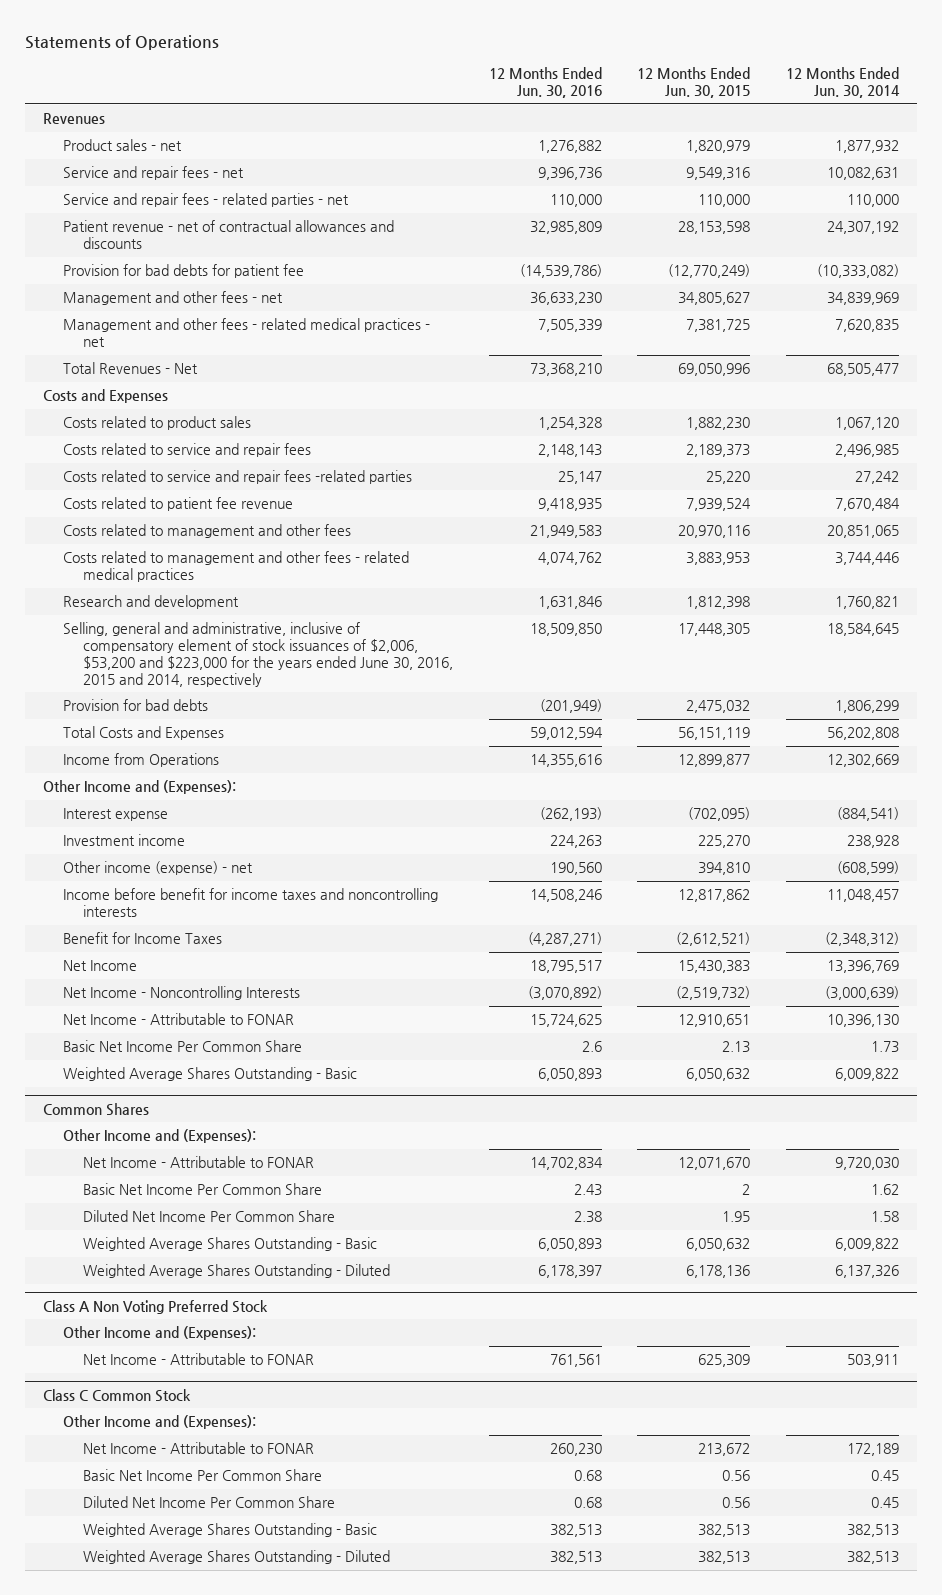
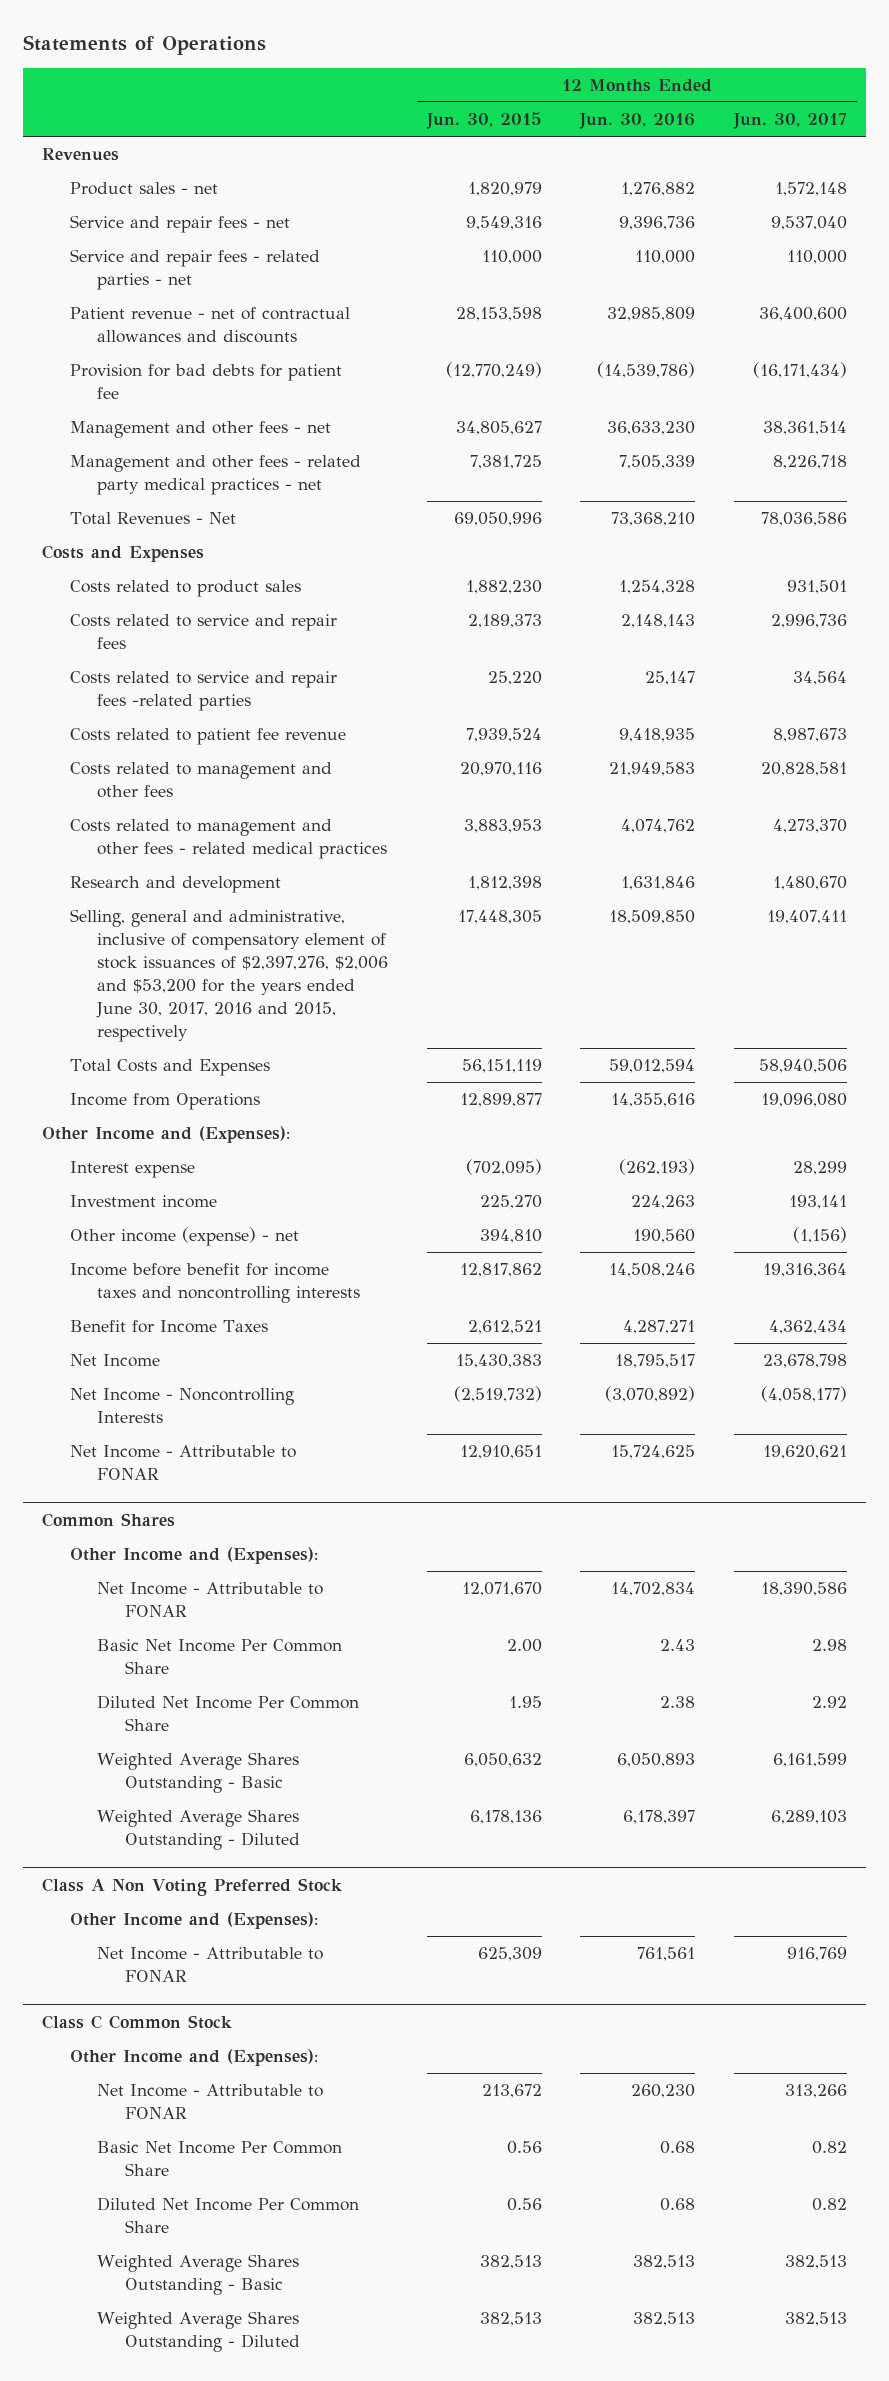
[785,67,900,99] 12 Months Ended Jun. 30, 2014 -> none
none -> [732,113,847,130] Jun. 30, 2017
[63,318,431,347] Management and other fees - related medical practices - net -> [69,455,361,496] Management and other fees - related party medical practices - net
[63,699,209,712] Provision for bad debts -> none
[63,622,454,687] Selling, general and administrative, inclusive of compensatory element of stock issuances of $2,006, $53,200 and $223,000 for the years ended June 30, 2016, 2015 and 2014, respectively -> [69,909,389,1043] Selling, general and administrative, inclusive of compensatory element of stock issuances of $2,397,276, $2,006 and $53,200 for the years ended June 30, 2017, 2016 and 2015, respectively
[527,932,602,947] (4,287,271) -> [623,1320,696,1335] 4,287,271
[676,932,751,947] (2,612,521) -> [467,1320,542,1335] 2,612,521
[63,1040,303,1053] Basic Net Income Per Common Share -> none
[63,1067,358,1082] Weighted Average Shares Outstanding - Basic -> none
[742,1184,751,1196] 2 -> [506,1639,542,1653] 2.00

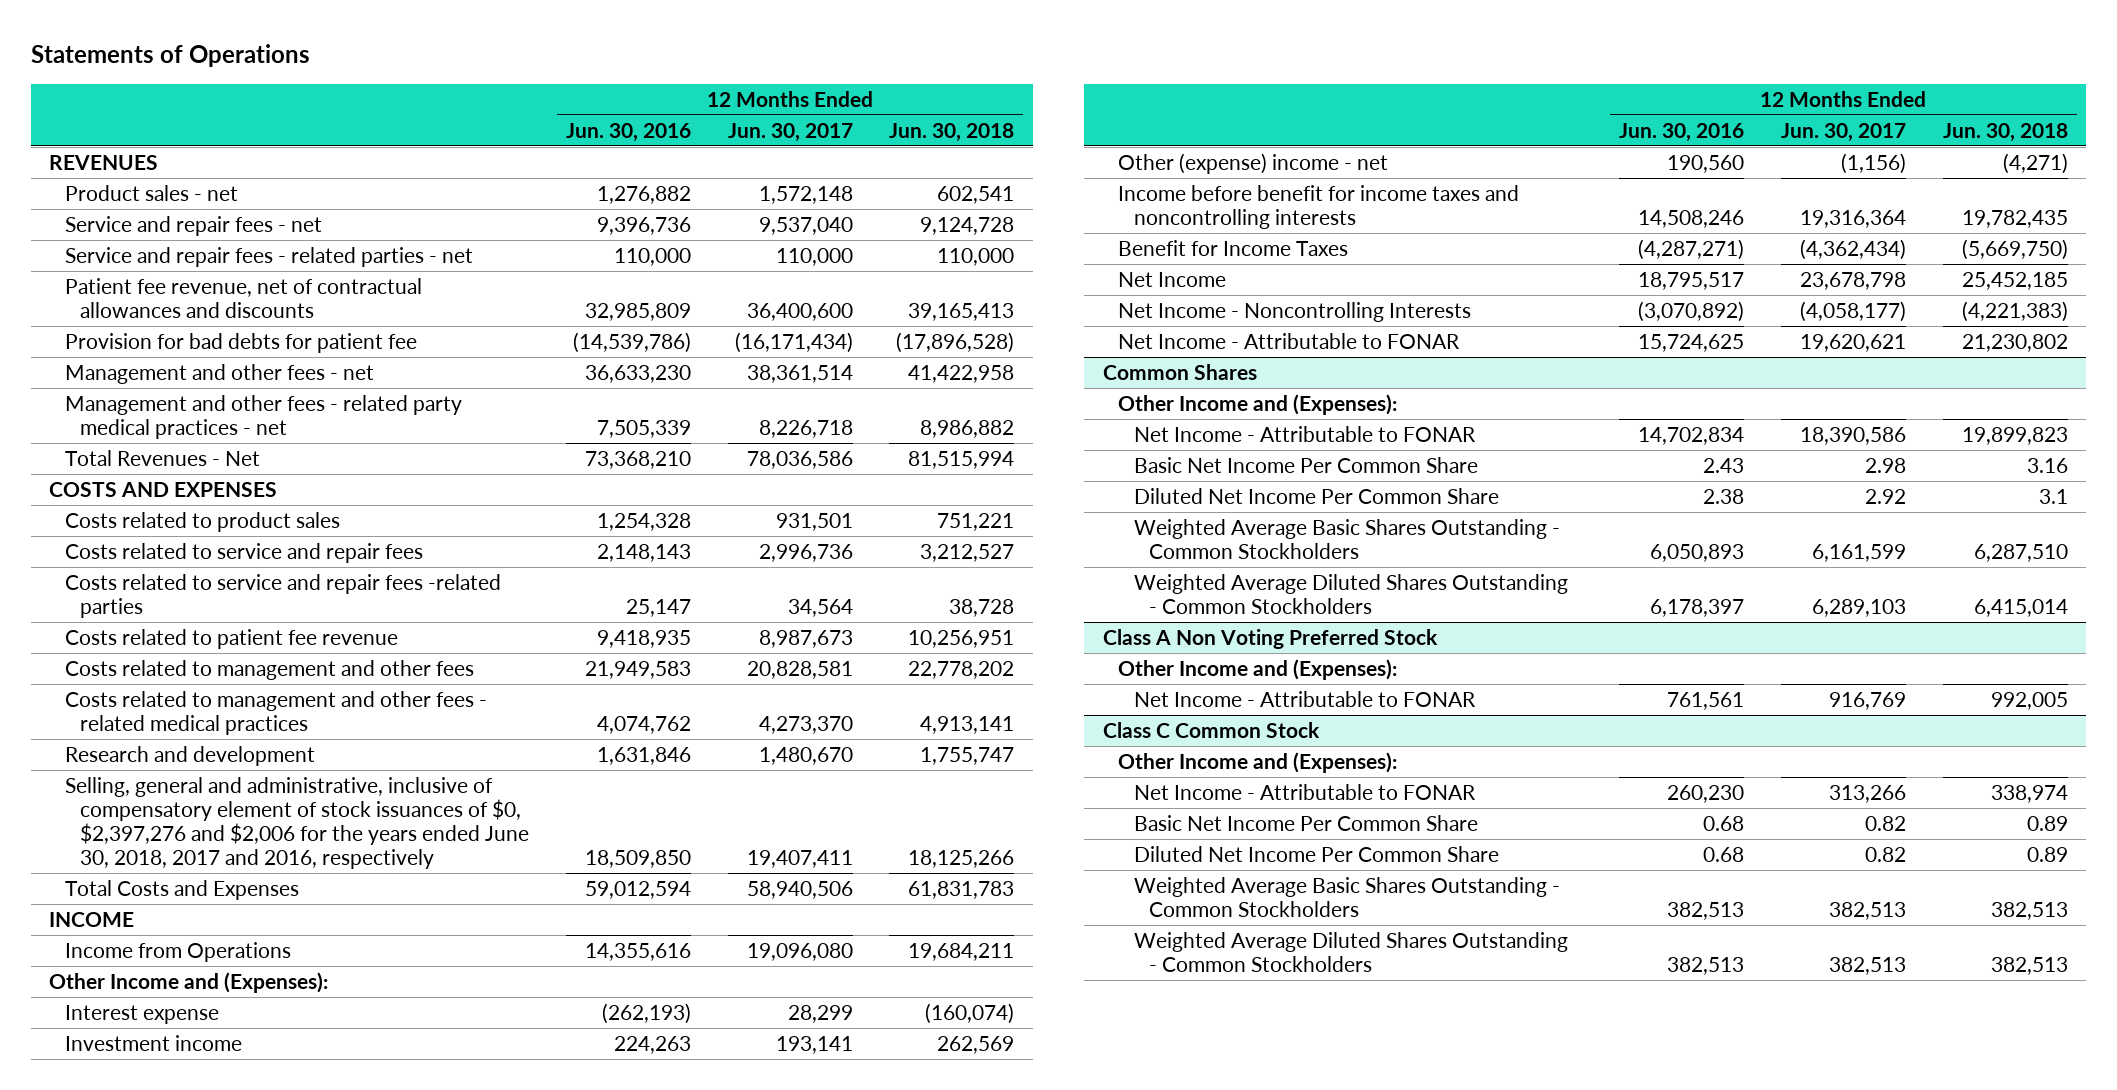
[425,112,542,130] Jun. 30, 2015 -> none
none -> [889,122,1015,142] Jun. 30, 2018
[41,148,119,162] Revenues -> [49,154,159,170] REVENUES
[69,307,350,344] Patient revenue - net of contractual allowances and discounts -> [64,277,422,318] Patient fee revenue, net of contractual allowances and discounts
[41,545,204,563] Costs and Expenses -> [49,481,278,497] COSTS AND EXPENSES
[69,909,389,1043] Selling, general and administrative, inclusive of compensatory element of stock issuances of $2,397,276, $2,006 and $53,200 for the years ended June 30, 2017, 2016 and 2015, respectively -> [64,776,530,869] Selling, general and administrative, inclusive of compensatory element of stock issuances of $0, $2,397,276 and $2,006 for the years ended June 30, 2018, 2017 and 2016, respectively
none -> [49,911,135,927] INCOME
[69,1227,299,1247] Other income (expense) - net -> [1118,152,1389,174] Other (expense) income - net
[623,1320,696,1335] 4,287,271 -> [1638,238,1745,260] (4,287,271)
[768,1320,847,1335] 4,362,434 -> [1799,238,1906,260] (4,362,434)
[97,1752,300,1794] Weighted Average Shares Outstanding - Basic -> [1133,518,1560,559] Weighted Average Basic Shares Outstanding - Common Stockholders
[97,1809,301,1851] Weighted Average Shares Outstanding - Diluted -> [1133,573,1568,614] Weighted Average Diluted Shares Outstanding - Common Stockholders
[97,2254,300,2296] Weighted Average Shares Outstanding - Basic -> [1133,876,1560,917] Weighted Average Basic Shares Outstanding - Common Stockholders
[97,2311,301,2353] Weighted Average Shares Outstanding - Diluted -> [1133,931,1568,972] Weighted Average Diluted Shares Outstanding - Common Stockholders

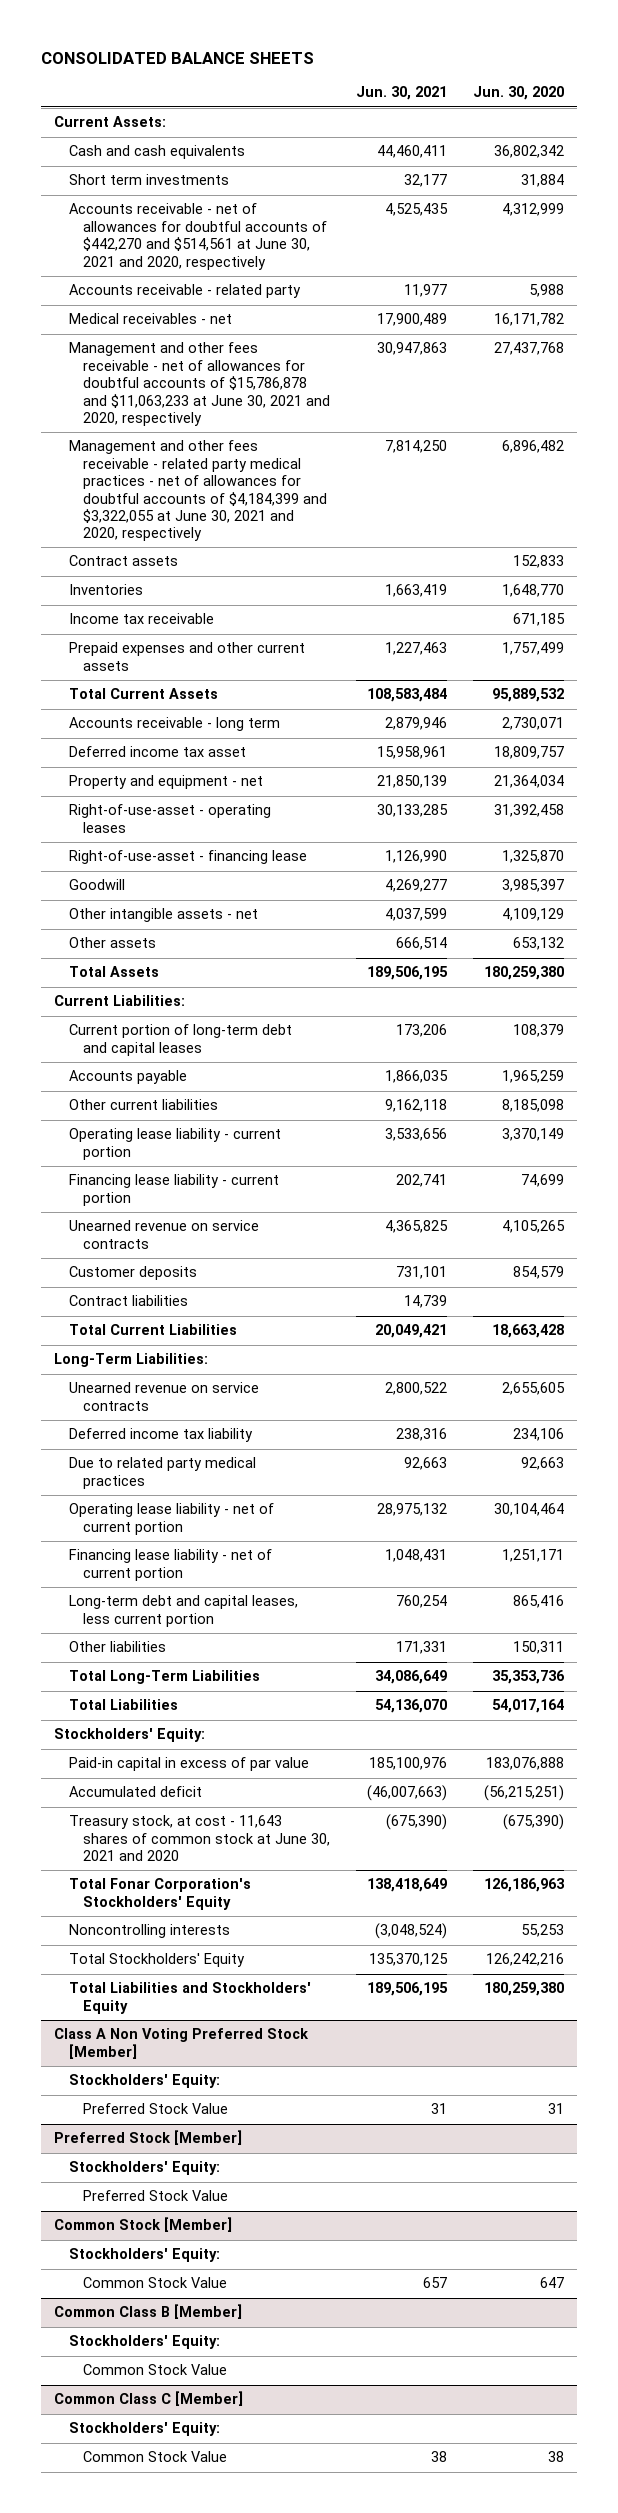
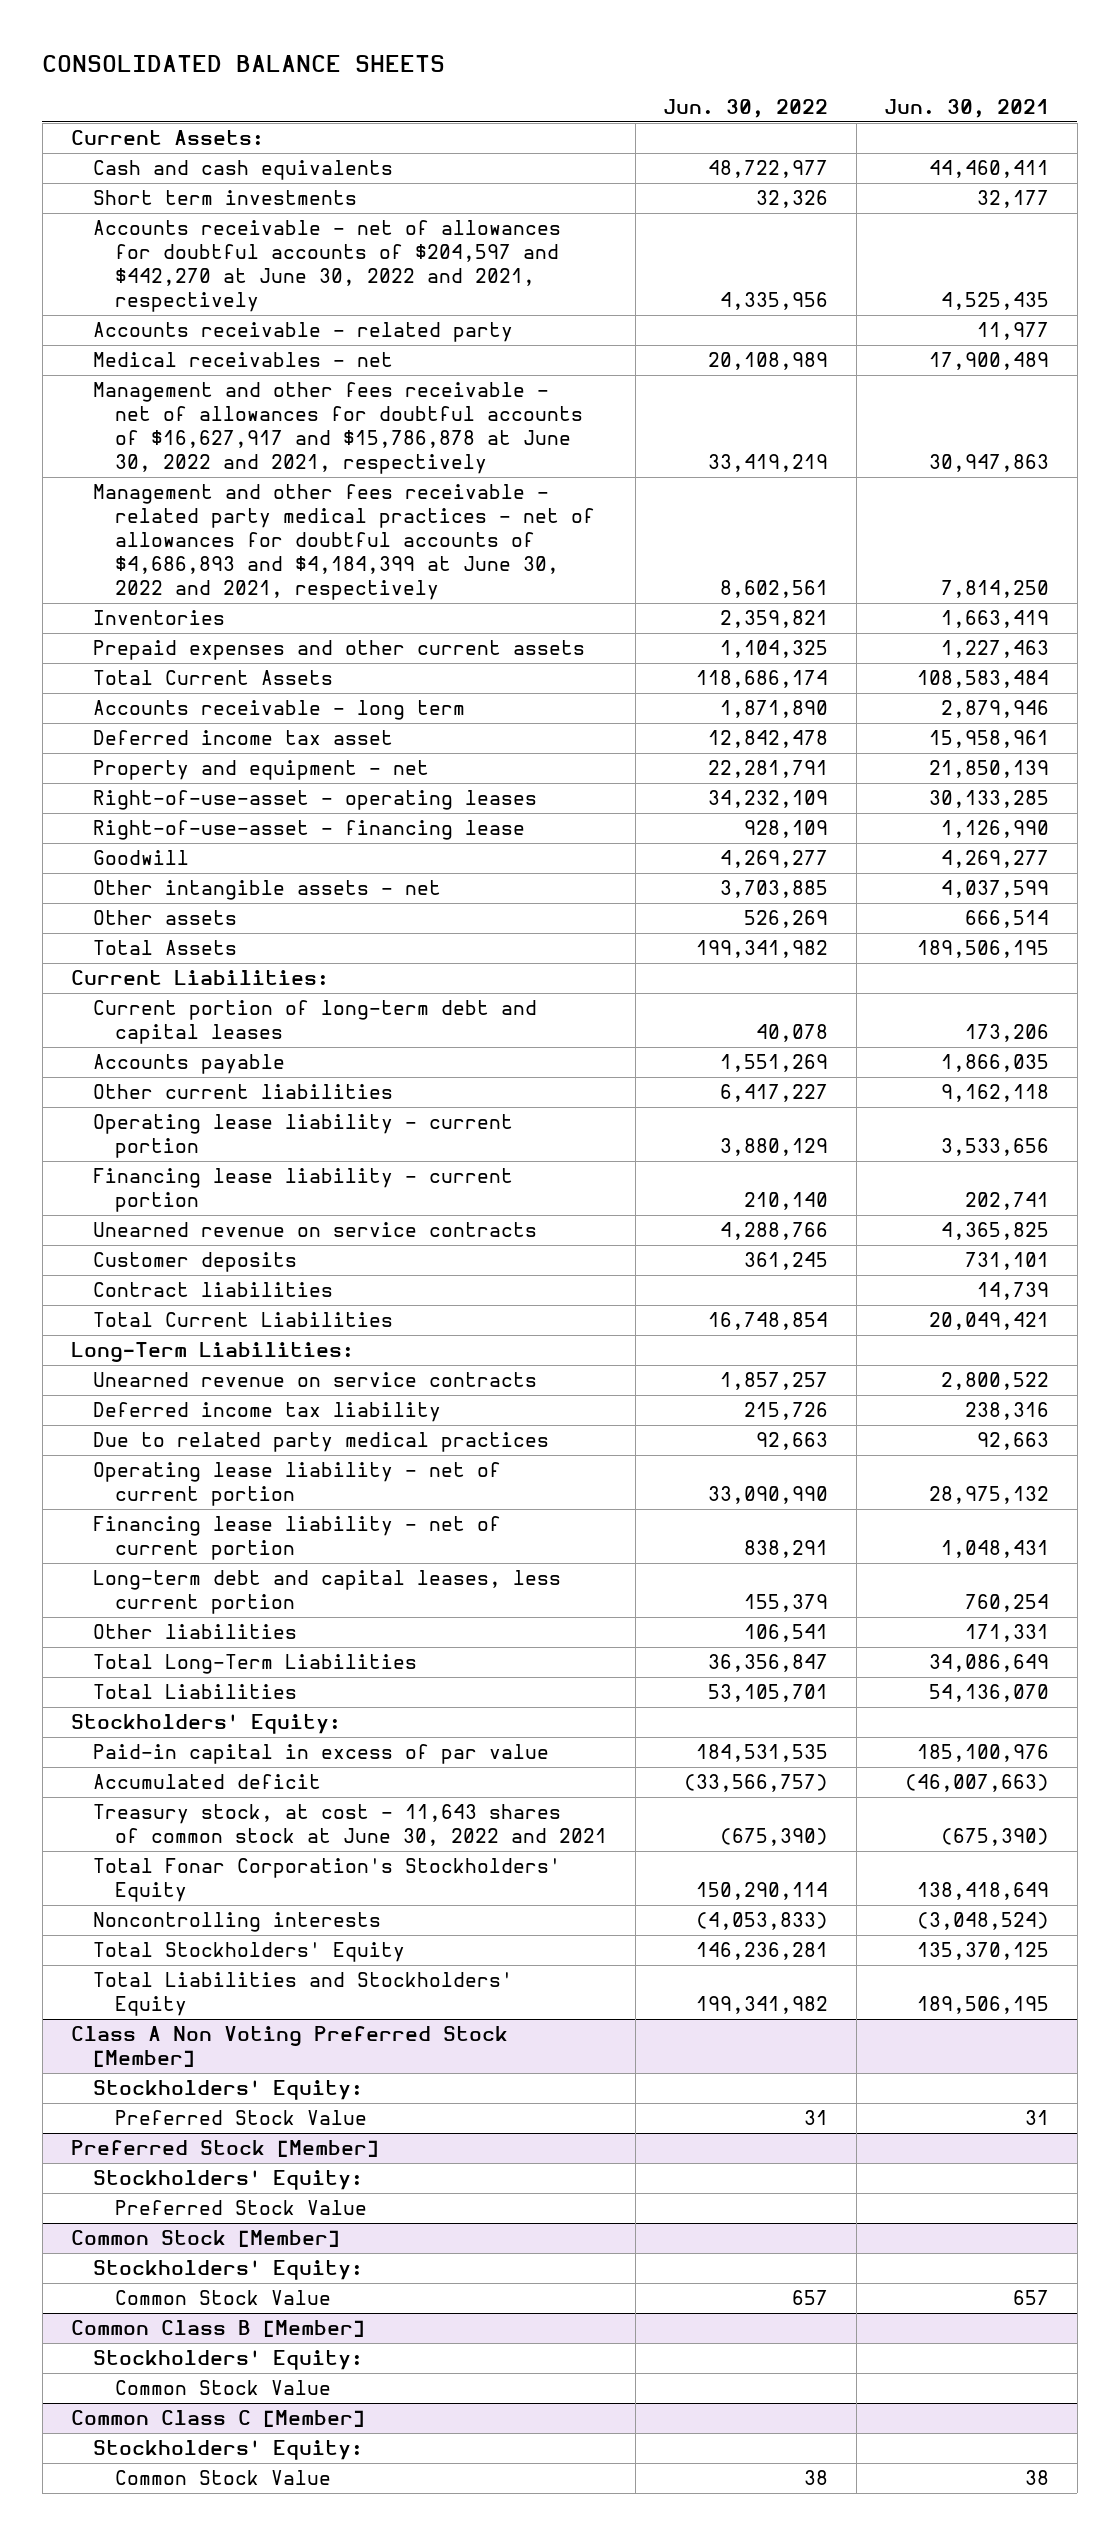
[473,86,565,101] Jun. 30, 2020 -> none
none -> [663,99,829,119] Jun. 30, 2022
[68,203,327,270] Accounts receivable - net of allowances for doubtful accounts of $442,270 and $514,561 at June 30, 2021 and 2020, respectively -> [92,220,561,313] Accounts receivable - net of allowances for doubtful accounts of $204,597 and $442,270 at June 30, 2022 and 2021, respectively
[68,555,178,567] Contract assets -> none
[68,342,330,426] Management and other fees receivable - net of allowances for doubtful accounts of $15,786,878 and $11,063,233 at June 30, 2021 and 2020, respectively -> [92,382,583,475] Management and other fees receivable - net of allowances for doubtful accounts of $16,627,917 and $15,786,878 at June 30, 2022 and 2021, respectively
[68,440,327,542] Management and other fees receivable - related party medical practices - net of allowances for doubtful accounts of $4,184,399 and $3,322,055 at June 30, 2021 and 2020, respectively -> [92,484,595,601] Management and other fees receivable - related party medical practices - net of allowances for doubtful accounts of $4,686,893 and $4,184,399 at June 30, 2022 and 2021, respectively
[68,613,214,625] Income tax receivable -> none
[68,1815,330,1862] Treasury stock, at cost - 11,643 shares of common stock at June 30, 2021 and 2020 -> [92,1804,607,1847] Treasury stock, at cost - 11,643 shares of common stock at June 30, 2022 and 2021

